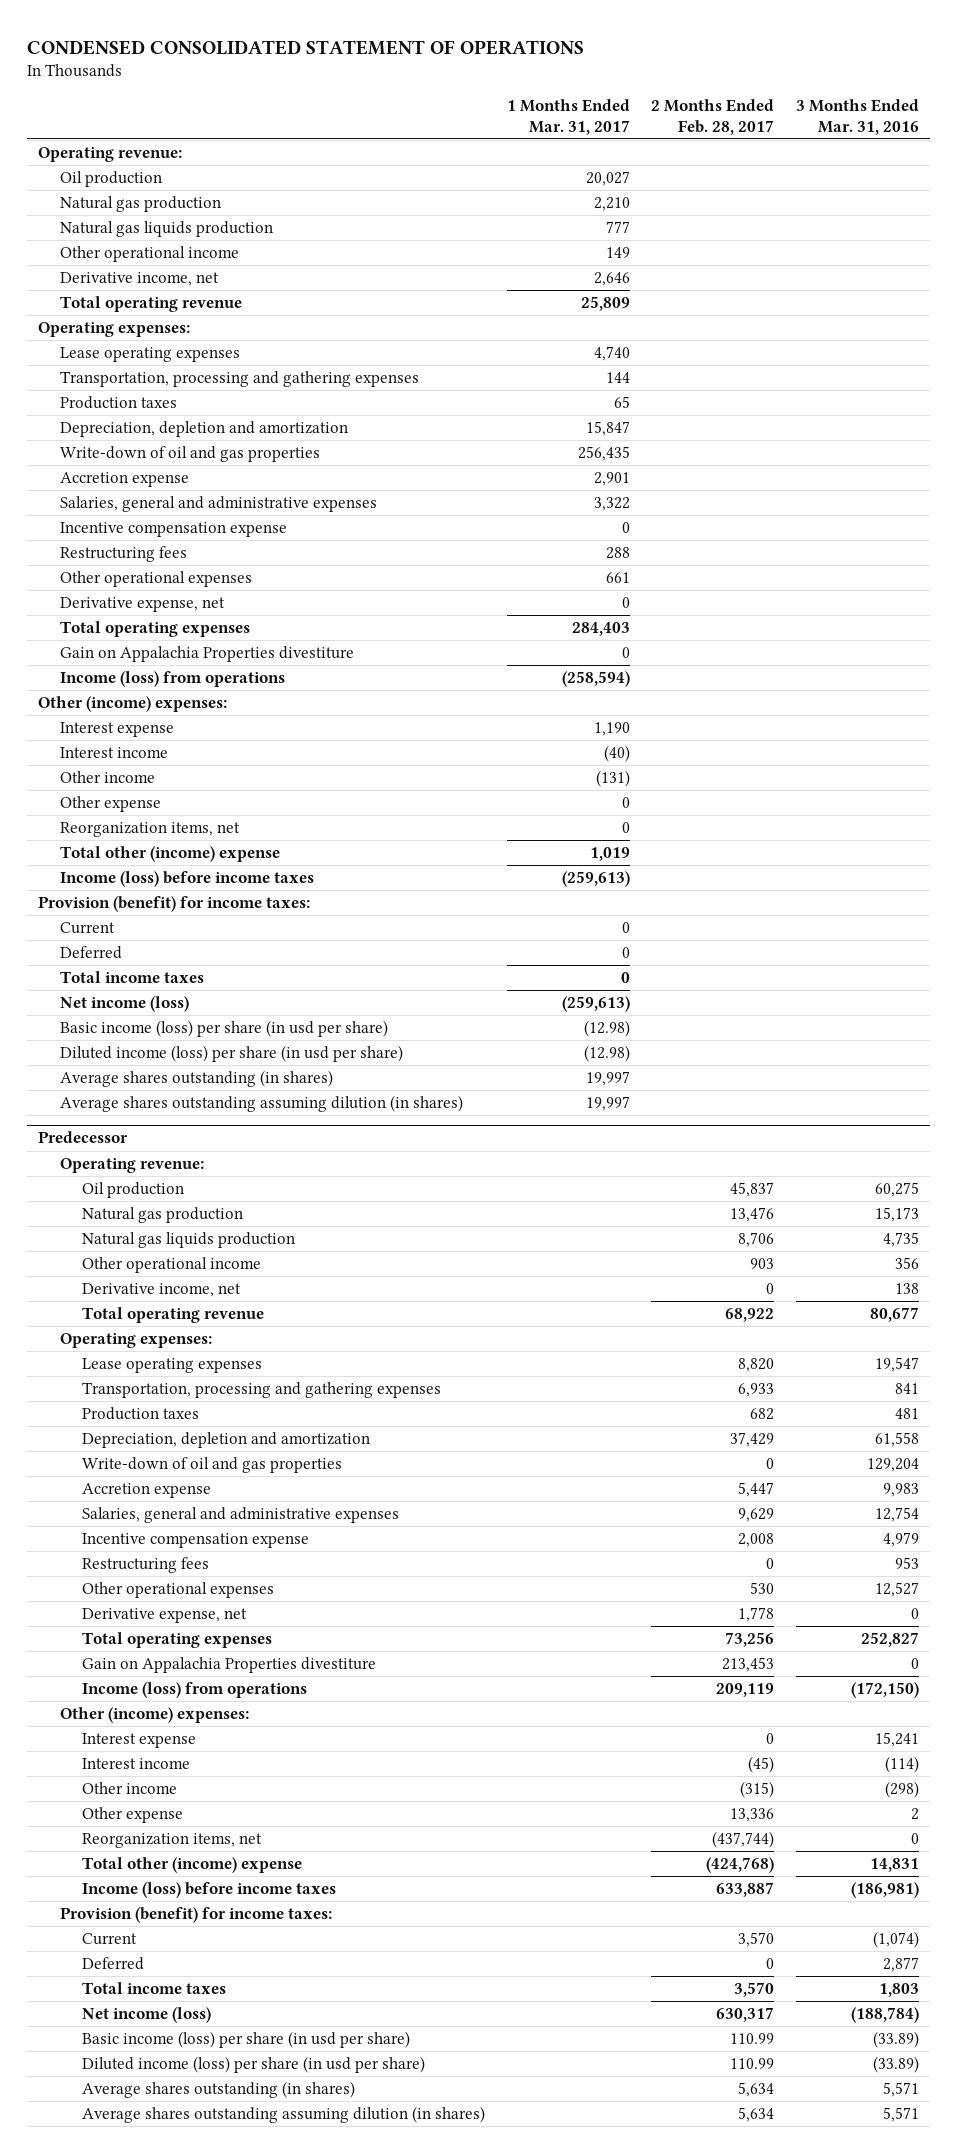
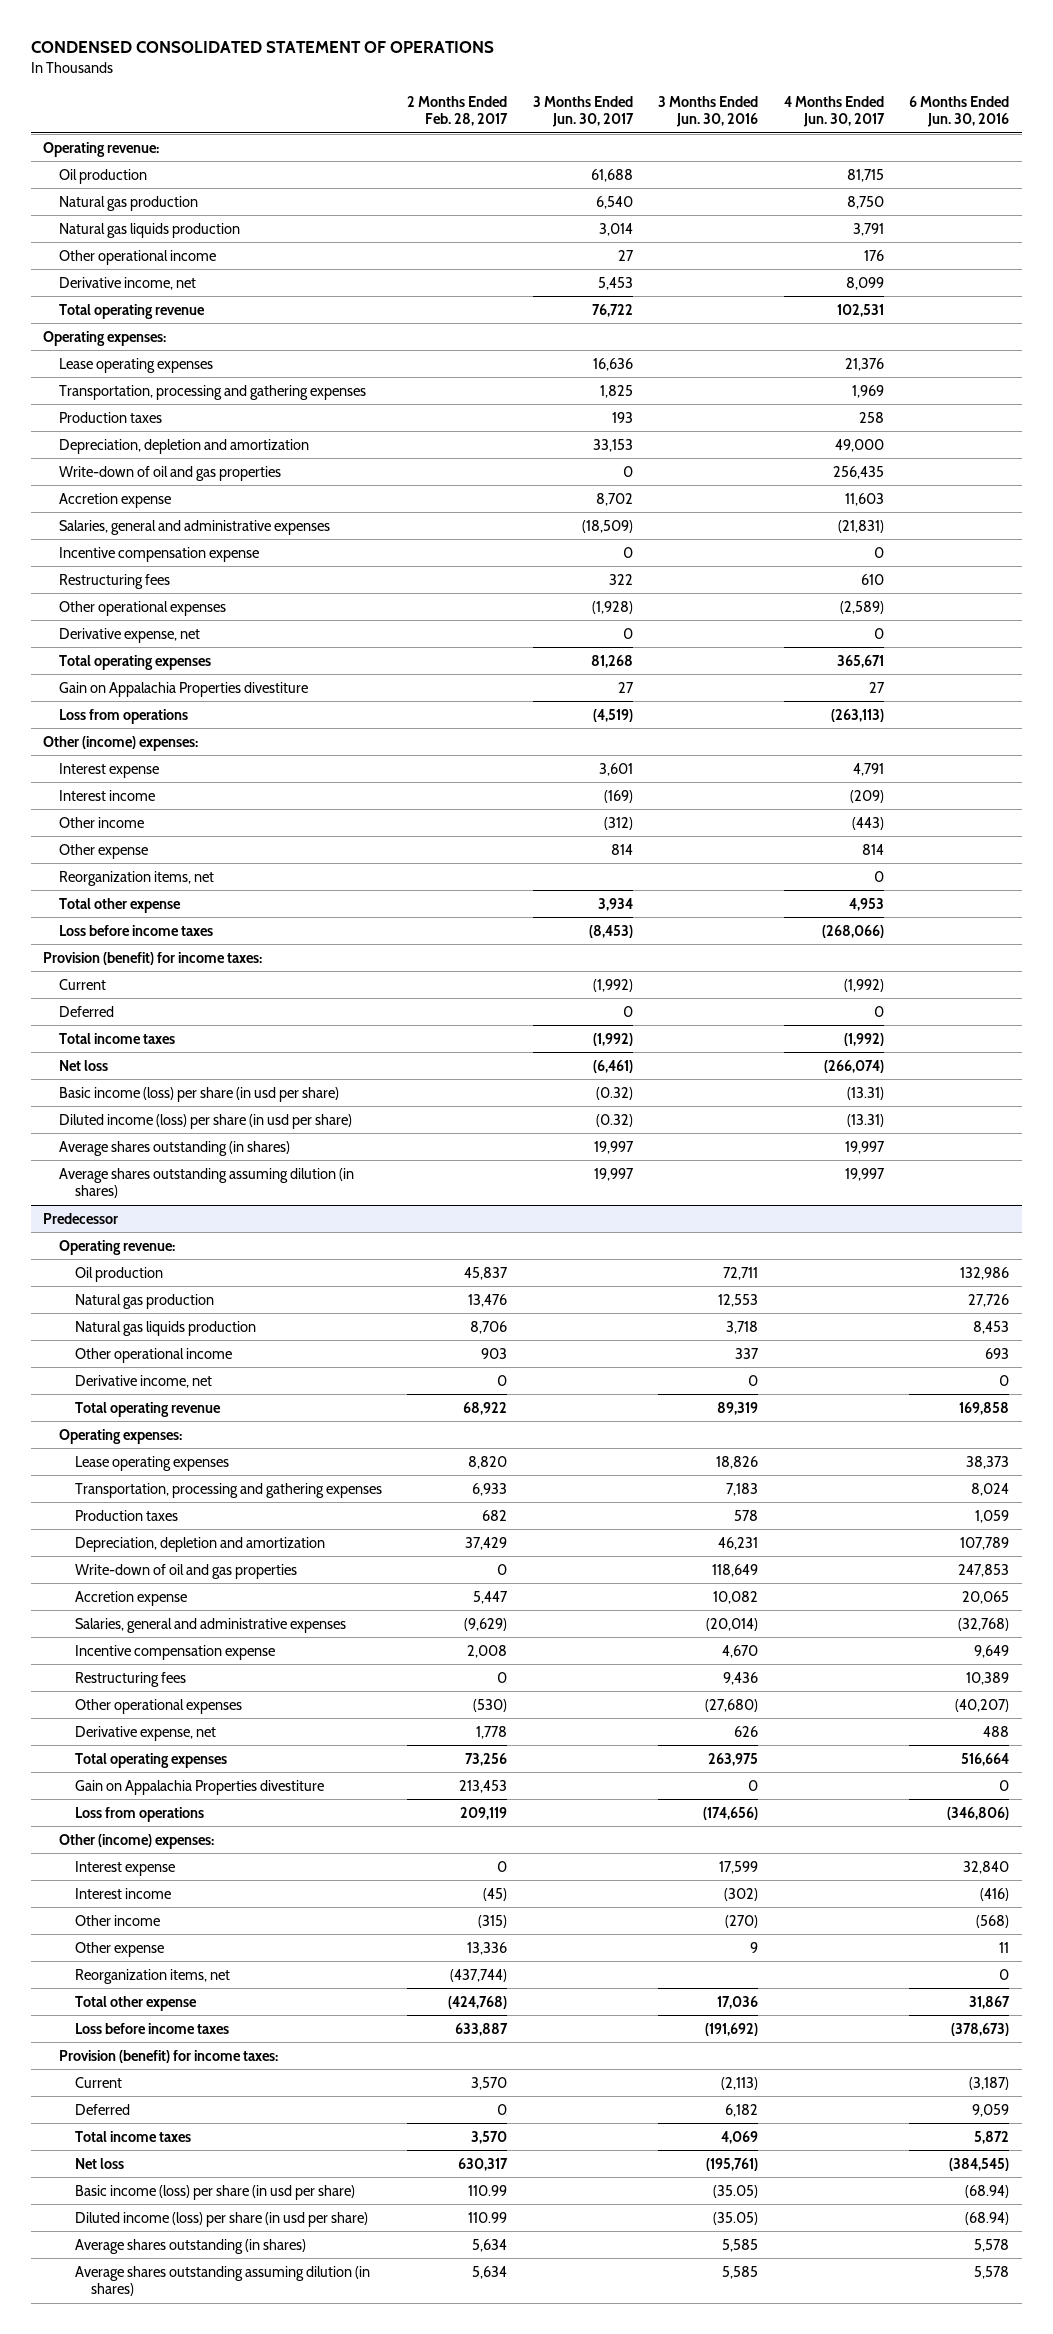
[506,99,630,135] 1 Months Ended Mar. 31, 2017 -> none
[796,99,920,135] 3 Months Ended Mar. 31, 2016 -> none
none -> [532,95,634,128] 3 Months Ended Jun. 30, 2017
none -> [658,95,759,128] 3 Months Ended Jun. 30, 2016
none -> [783,95,885,128] 4 Months Ended Jun. 30, 2017
none -> [909,95,1010,128] 6 Months Ended Jun. 30, 2016
[60,671,286,688] Income (loss) from operations -> [59,708,189,724] Loss from operations
[60,846,281,863] Total other (income) expense -> [59,897,182,913] Total other expense
[60,871,315,888] Income (loss) before income taxes -> [59,924,214,936] Loss before income taxes
[60,996,190,1013] Net income (loss) -> [59,1059,109,1071] Net loss
[738,1508,775,1523] 9,629 -> [464,1617,508,1631] (9,629)
[750,1582,775,1595] 530 -> [473,1698,508,1712] (530)
[81,1682,307,1699] Income (loss) from operations -> [74,1806,204,1822] Loss from operations
[81,1857,302,1874] Total other (income) expense -> [74,1995,197,2011] Total other expense
[81,1882,336,1899] Income (loss) before income taxes -> [74,2022,229,2034] Loss before income taxes
[81,2007,211,2024] Net income (loss) -> [74,2157,124,2169] Net loss

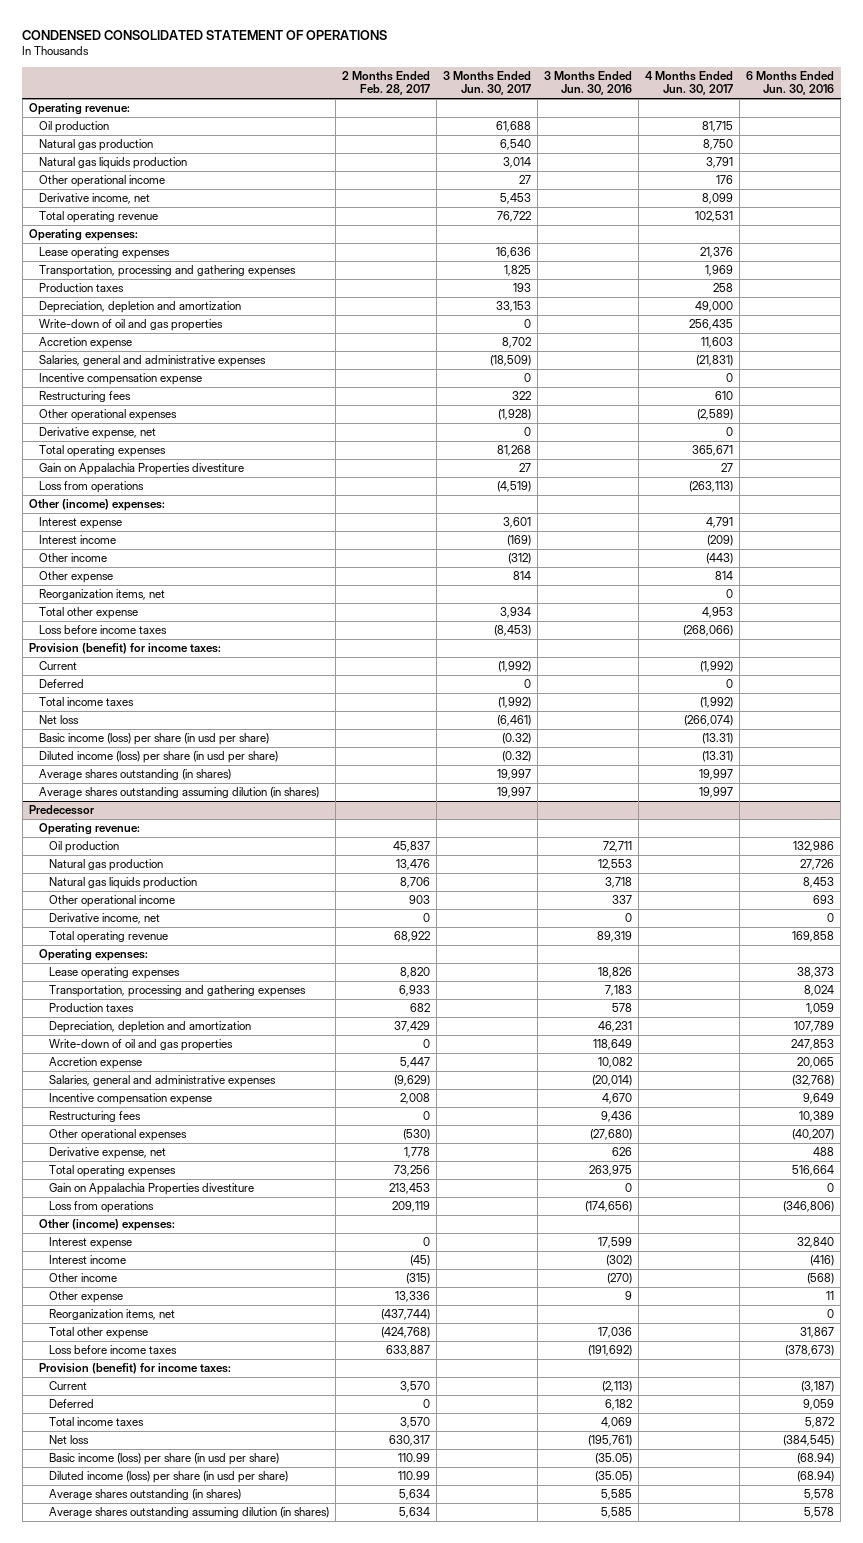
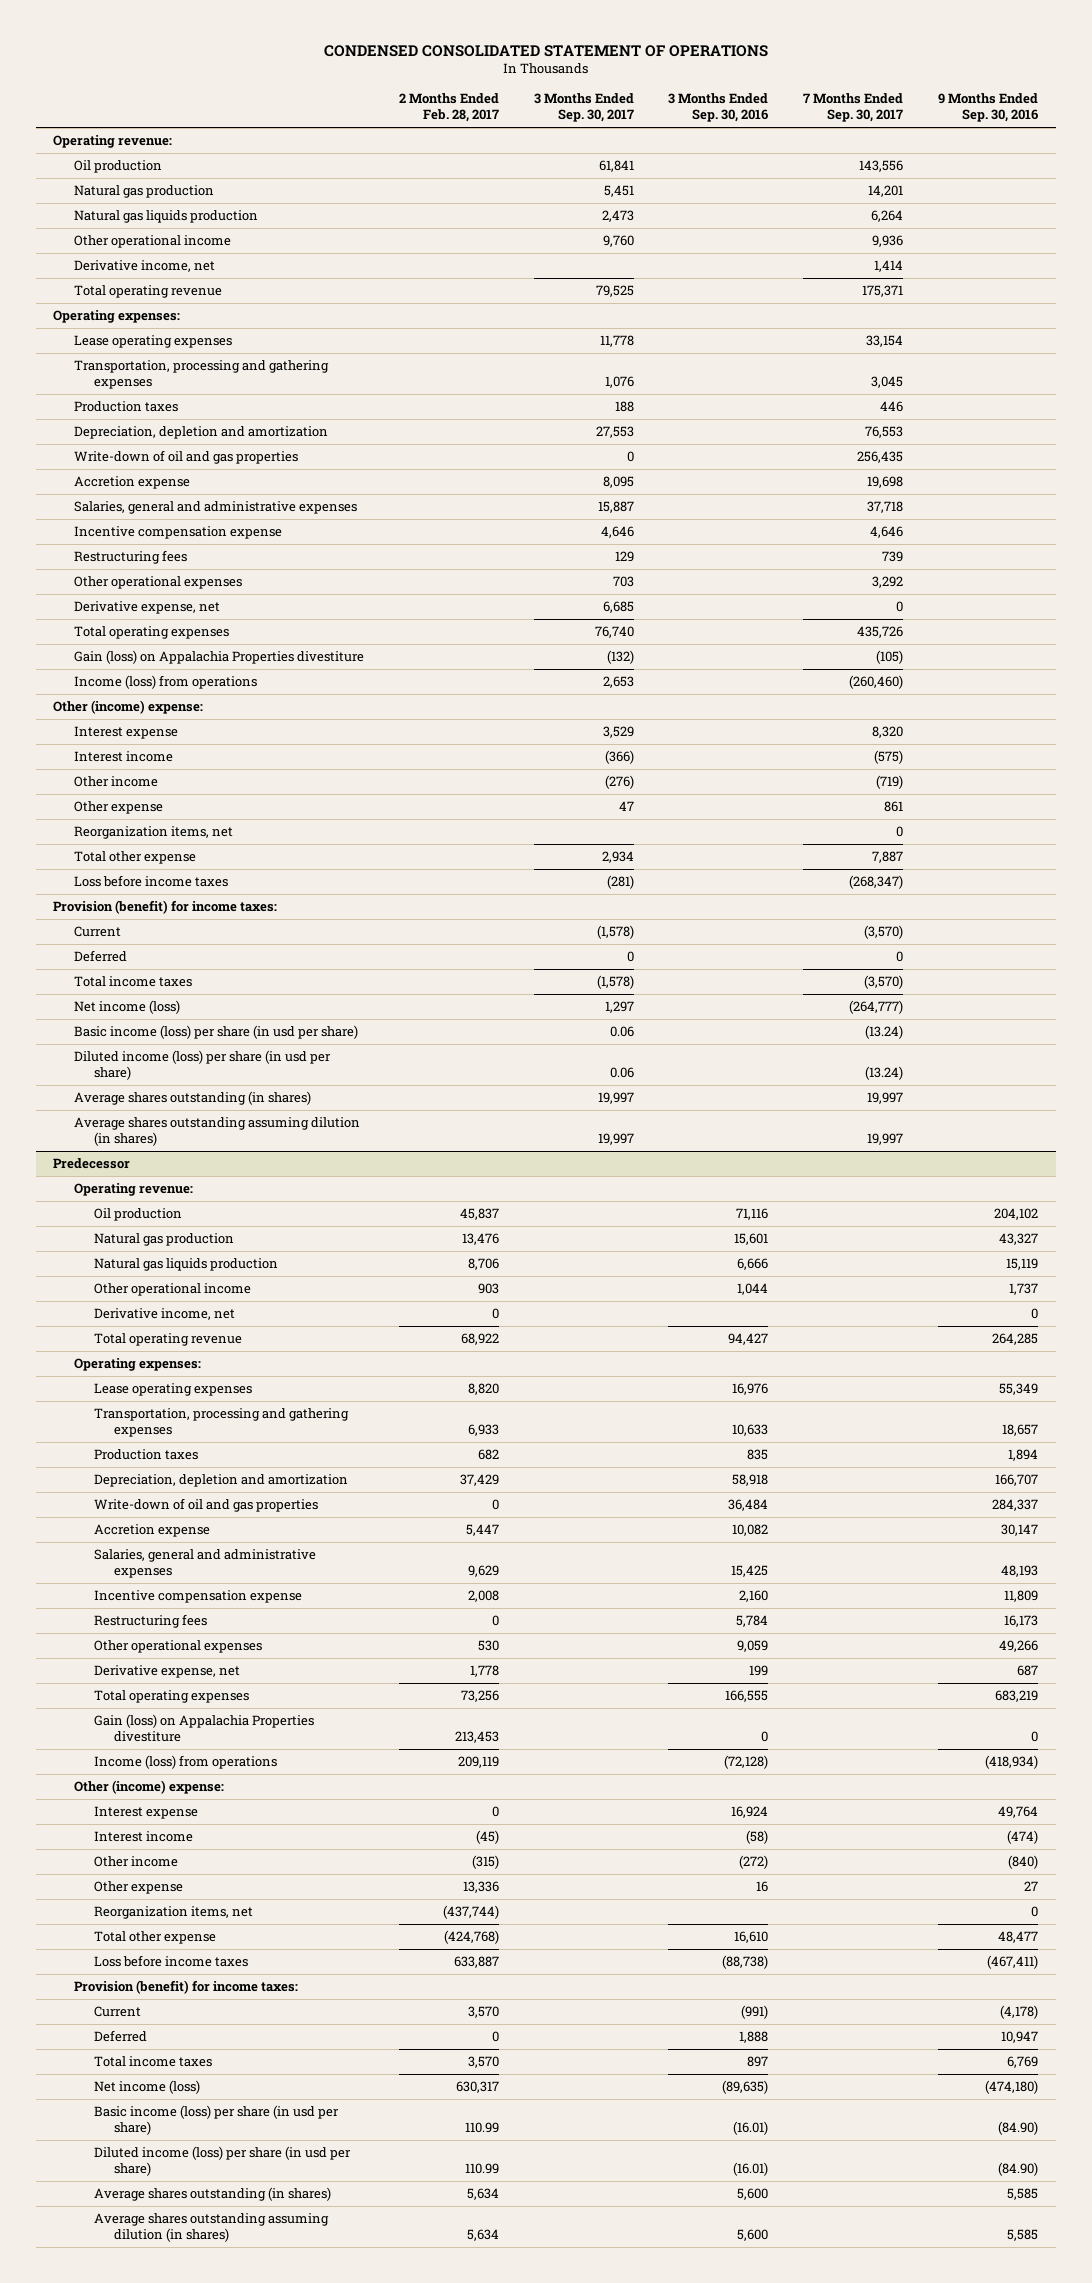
[443,70,532,96] 3 Months Ended Jun. 30, 2017 -> none
[544,70,633,96] 3 Months Ended Jun. 30, 2016 -> none
[645,70,734,96] 4 Months Ended Jun. 30, 2017 -> none
[746,70,835,96] 6 Months Ended Jun. 30, 2016 -> none
none -> [533,93,634,123] 3 Months Ended Sep. 30, 2017
none -> [668,93,769,123] 3 Months Ended Sep. 30, 2016
none -> [803,93,904,123] 7 Months Ended Sep. 30, 2017
none -> [938,93,1039,123] 9 Months Ended Sep. 30, 2016
[38,463,244,476] Gain on Appalachia Properties divestiture -> [73,650,364,665] Gain (loss) on Appalachia Properties divestiture
[38,481,144,494] Loss from operations -> [73,675,257,690] Income (loss) from operations
[29,499,166,512] Other (income) expenses: -> [53,700,204,715] Other (income) expense:
[38,715,79,725] Net loss -> [73,1000,180,1015] Net income (loss)
[393,1075,430,1087] (9,629) -> [467,1565,499,1578] 9,629
[402,1129,430,1141] (530) -> [477,1640,499,1652] 530
[48,1183,254,1196] Gain on Appalachia Properties divestiture -> [93,1714,314,1743] Gain (loss) on Appalachia Properties divestiture
[48,1201,154,1214] Loss from operations -> [93,1755,277,1770] Income (loss) from operations
[38,1219,175,1232] Other (income) expenses: -> [73,1780,224,1795] Other (income) expense:
[48,1435,89,1445] Net loss -> [93,2080,200,2095] Net income (loss)

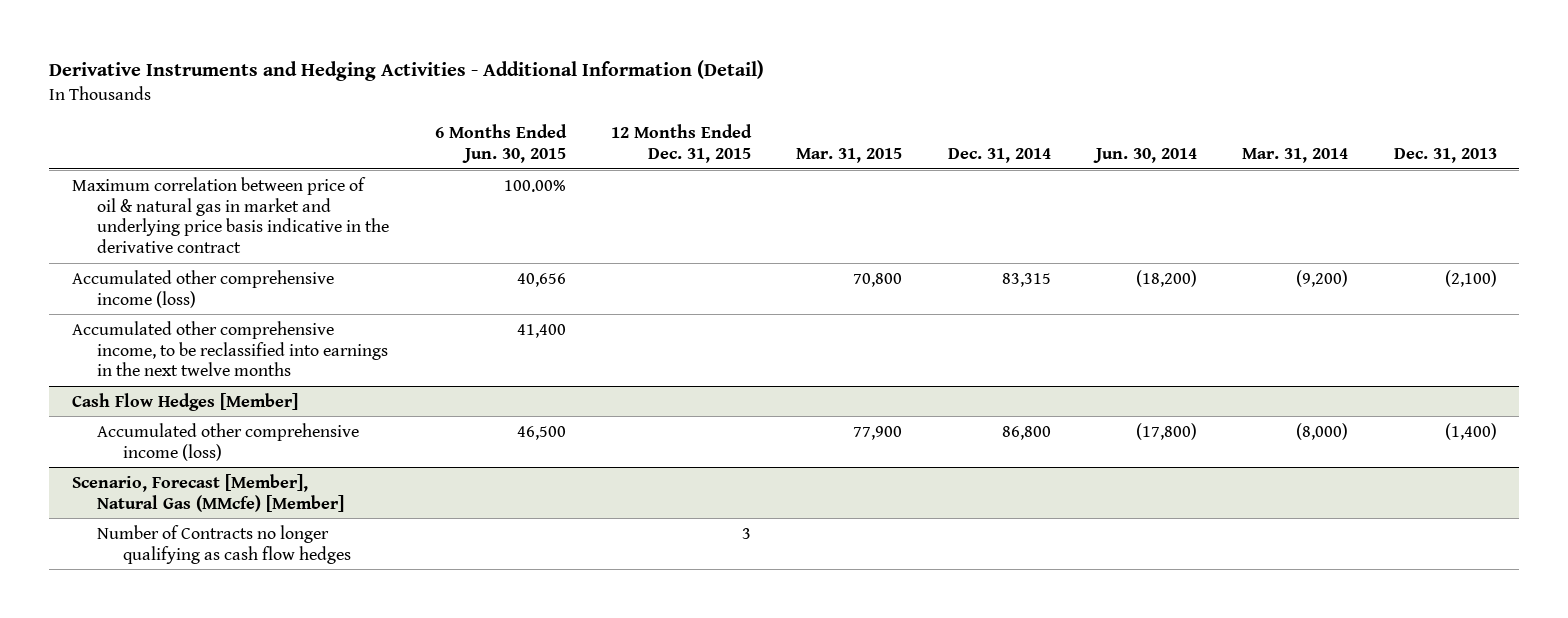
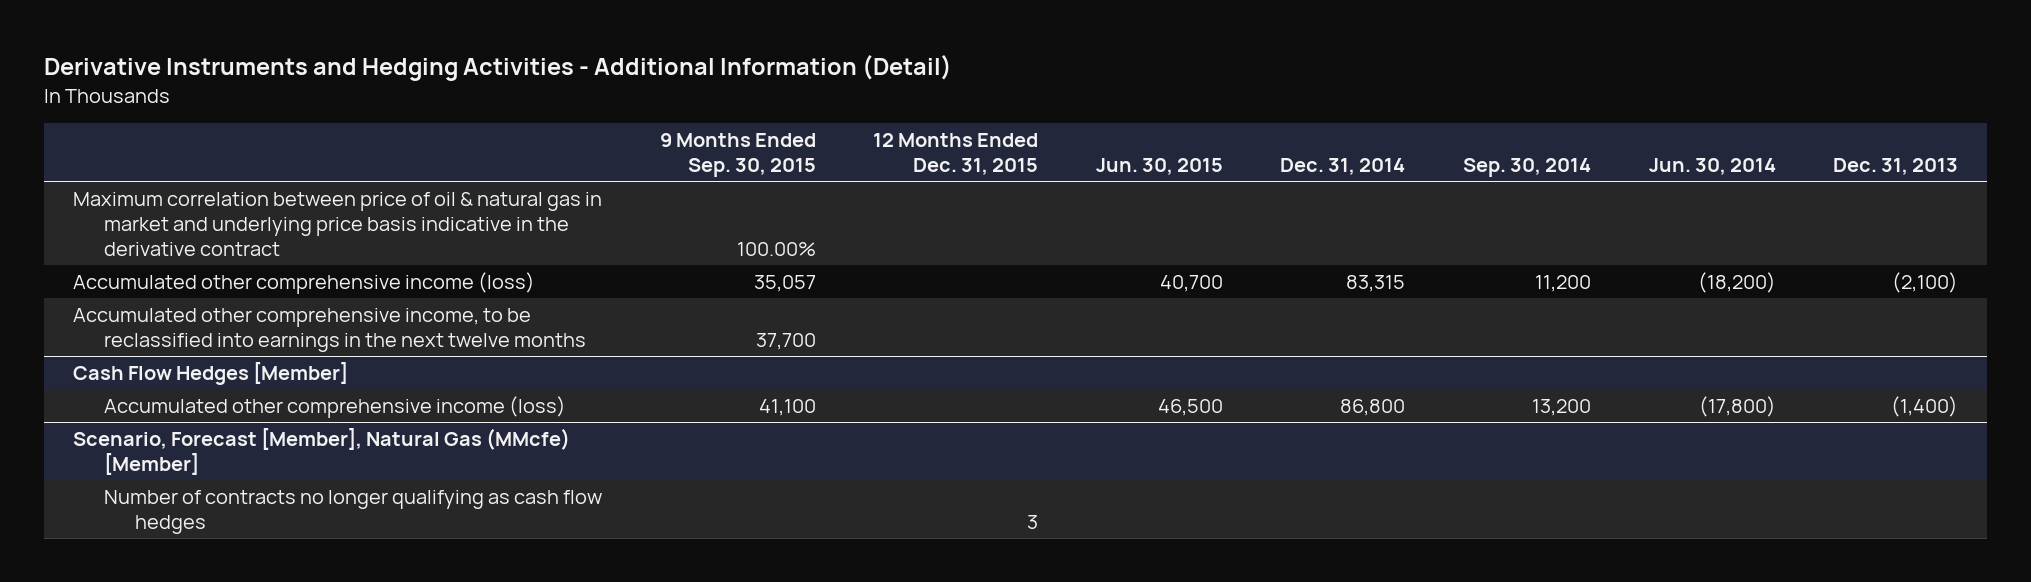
[434,124,567,164] 6 Months Ended Jun. 30, 2015 -> none
[796,148,903,164] Mar. 31, 2015 -> none
[1242,148,1349,164] Mar. 31, 2014 -> none
none -> [659,132,816,177] 9 Months Ended Sep. 30, 2015
none -> [1095,157,1223,175] Jun. 30, 2015
none -> [1463,157,1592,177] Sep. 30, 2014
[97,524,352,564] Number of Contracts no longer qualifying as cash flow hedges -> [104,489,603,535] Number of contracts no longer qualifying as cash flow hedges

